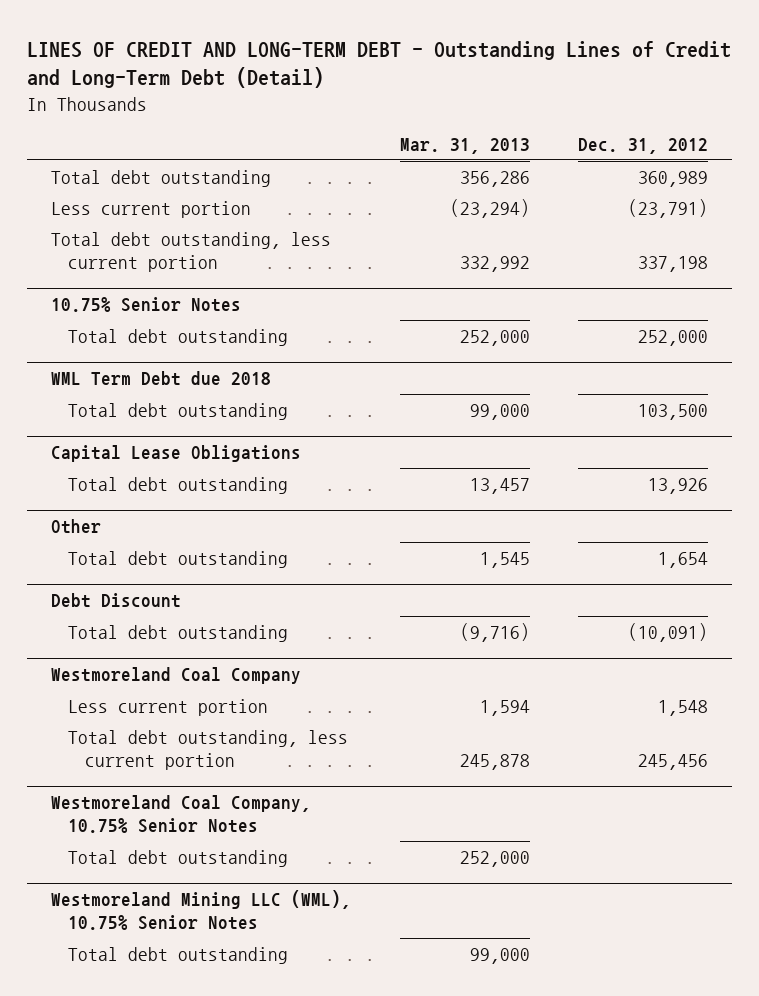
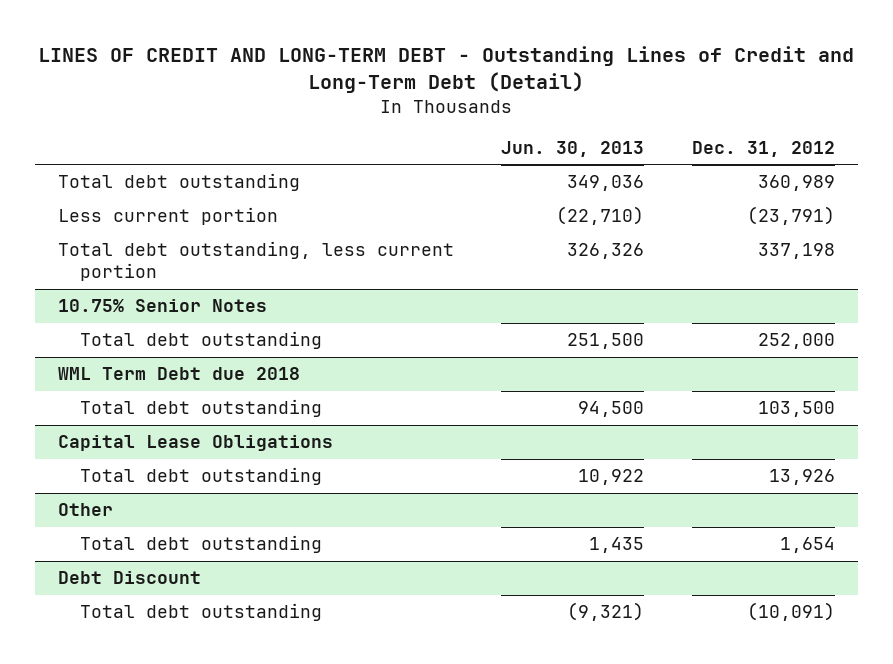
[399,137,530,154] Mar. 31, 2013 -> none
none -> [501,140,645,157] Jun. 30, 2013
[50,667,301,685] Westmoreland Coal Company -> none
[68,698,269,716] Less current portion -> none
[68,729,349,770] Total debt outstanding, less current portion -> none
[50,795,311,834] Westmoreland Coal Company, 10.75% Senior Notes -> none
[68,849,289,867] Total debt outstanding -> none
[50,890,351,931] Westmoreland Mining LLC (WML), 10.75% Senior Notes -> none
[68,946,289,964] Total debt outstanding -> none

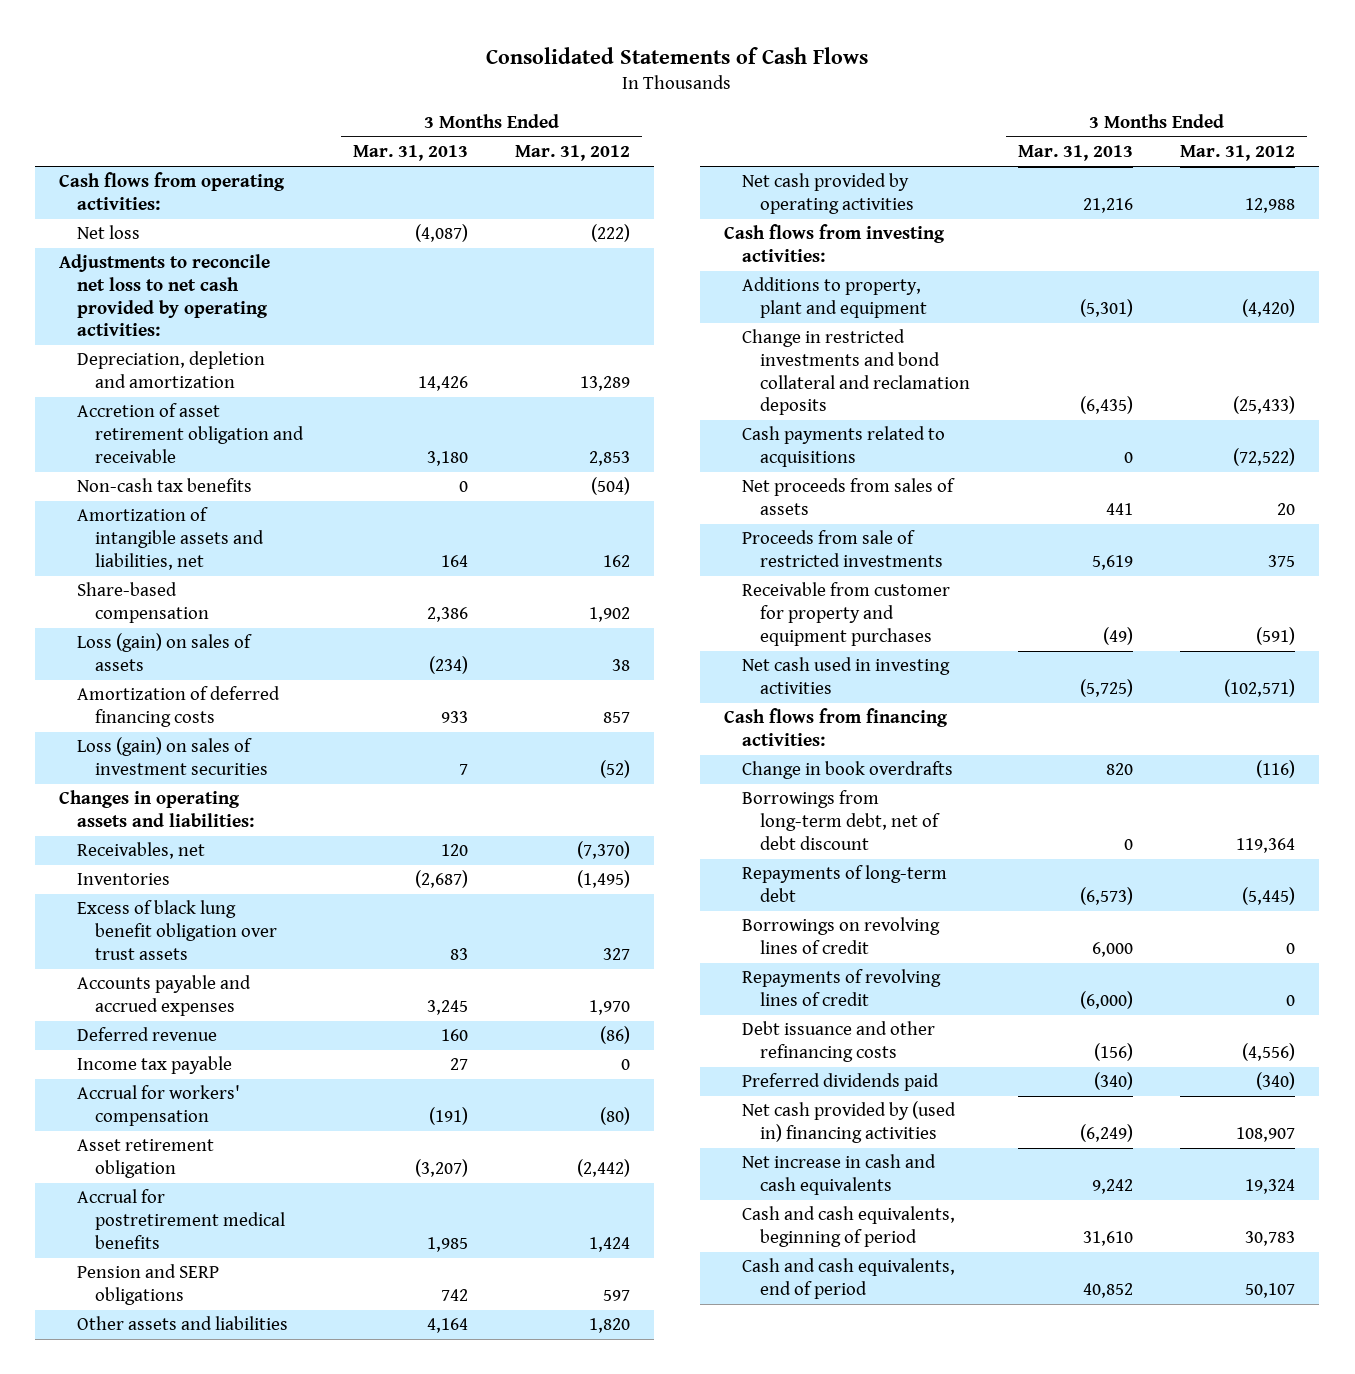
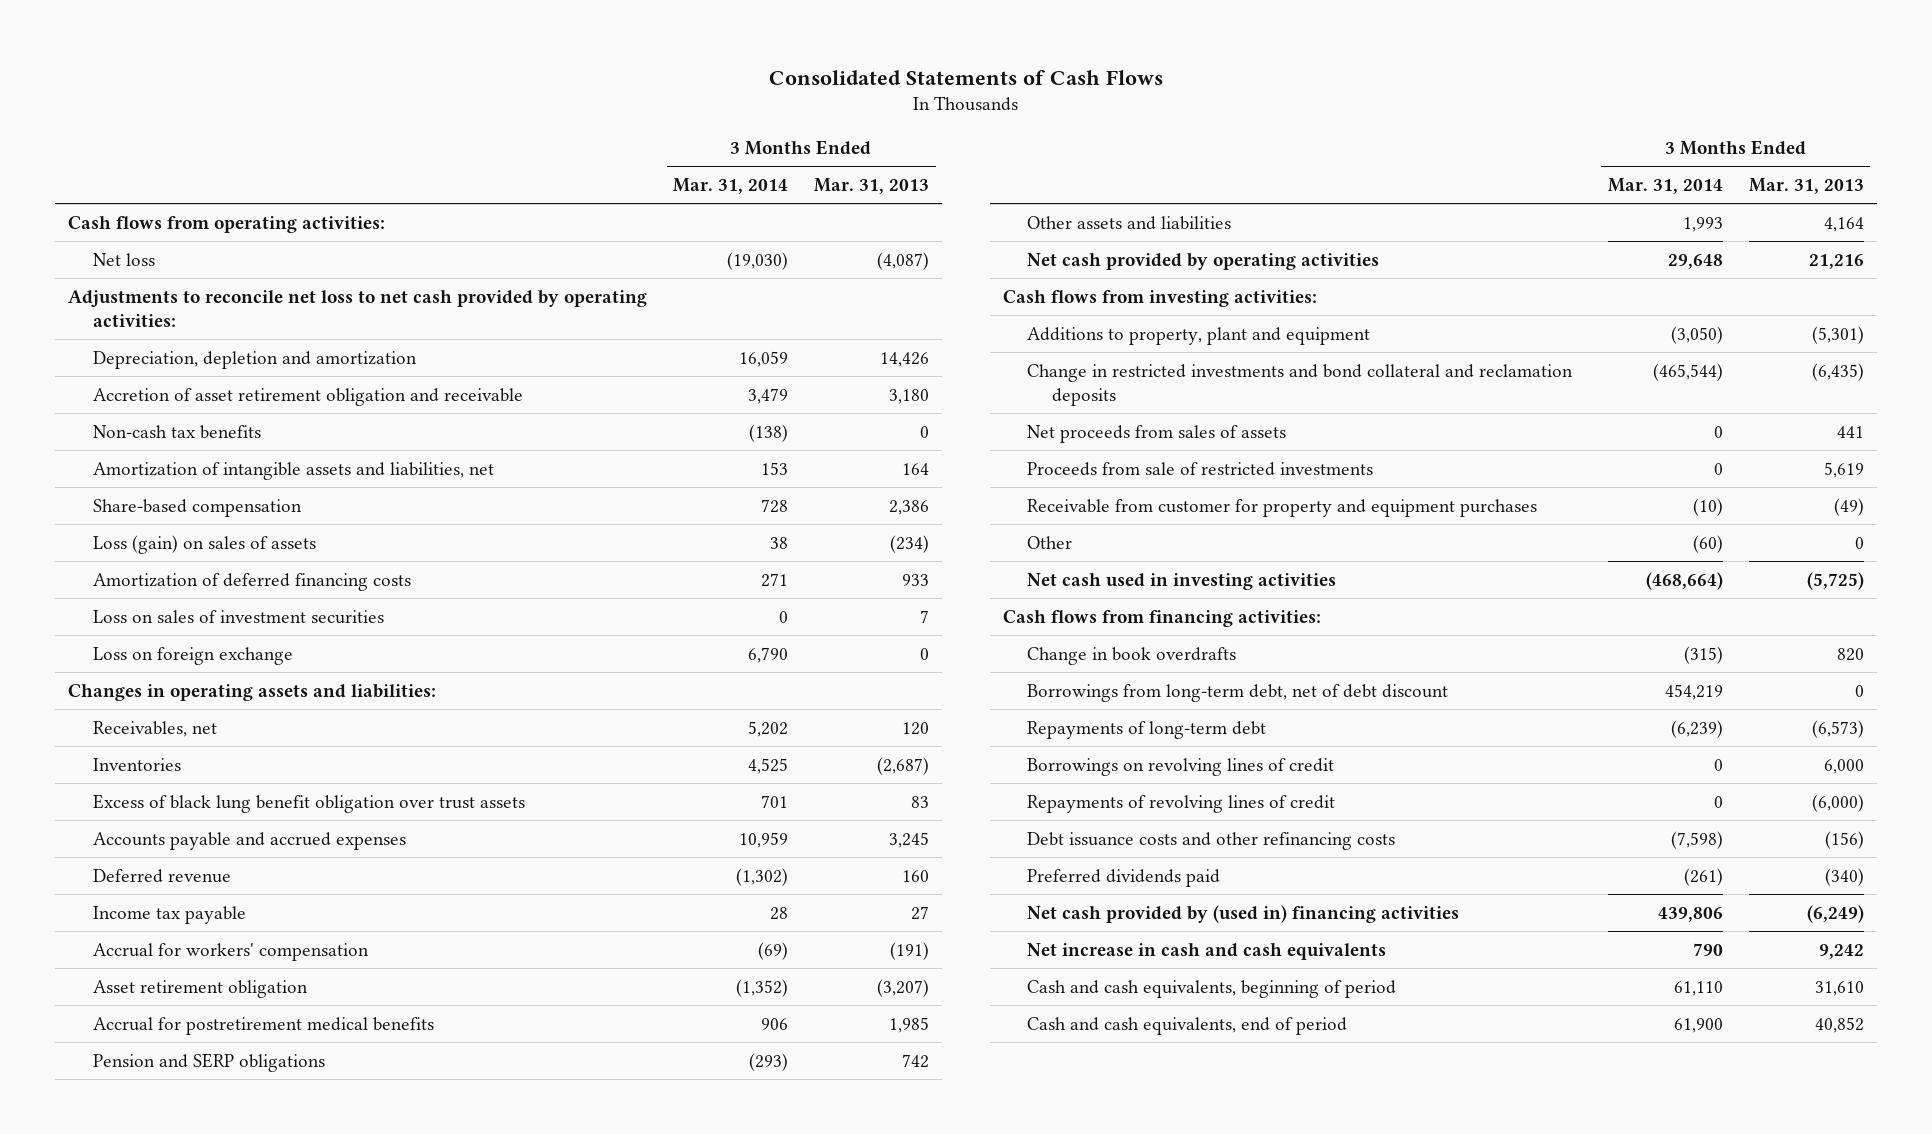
[515,145,631,162] Mar. 31, 2012 -> none
none -> [673,178,789,195] Mar. 31, 2014
[77,737,269,776] Loss (gain) on sales of investment securities -> [92,609,384,624] Loss on sales of investment securities
none -> [92,646,293,665] Loss on foreign exchange
[742,426,946,468] Cash payments related to acquisitions -> none
none -> [1027,535,1073,549] Other
[742,1021,936,1063] Debt issuance and other refinancing costs -> [1027,831,1396,850] Debt issuance costs and other refinancing costs

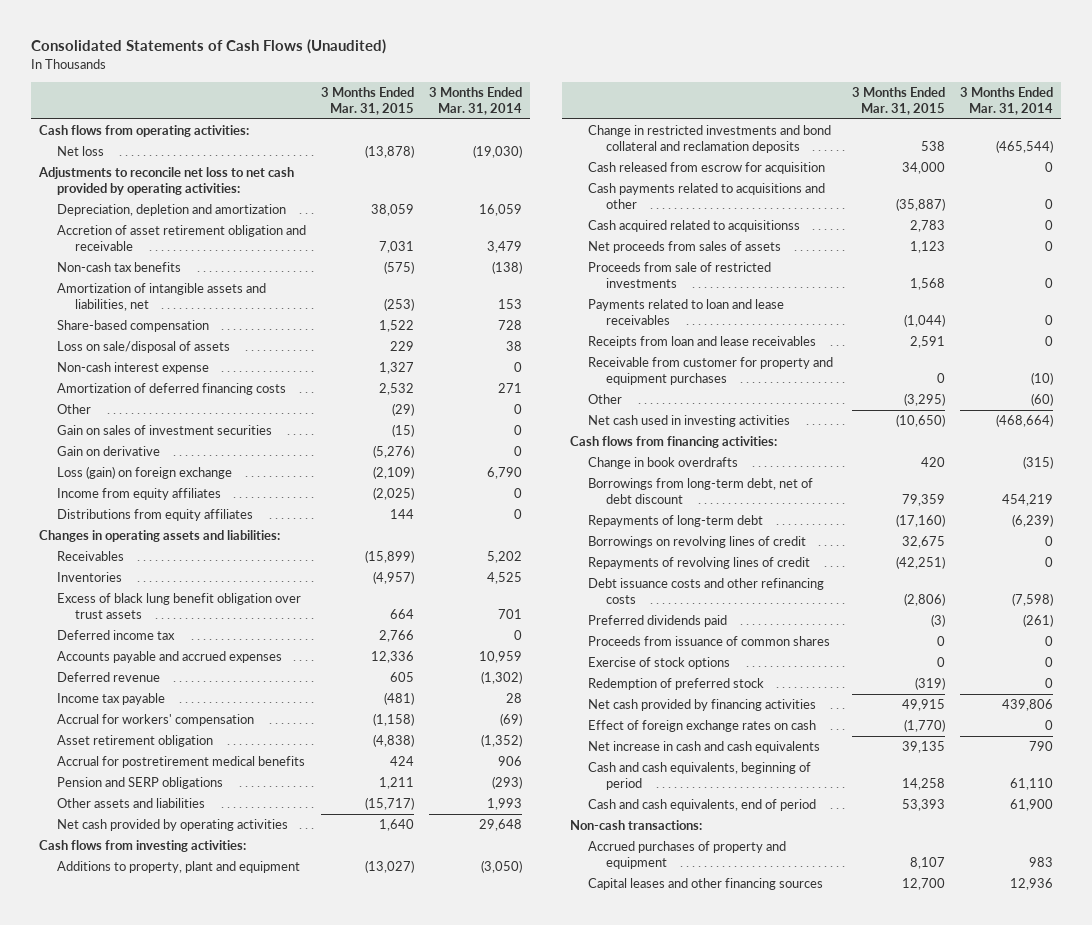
[769,69,1164,85] Consolidated Statements of Cash Flows -> [31,39,387,55] Consolidated Statements of Cash Flows (Unaudited)
[814,178,930,195] Mar. 31, 2013 -> none
none -> [321,86,415,115] 3 Months Ended Mar. 31, 2015
[92,534,316,554] Loss (gain) on sales of assets -> [56,341,230,354] Loss on sale/disposal of assets
none -> [56,362,209,375] Non-cash interest expense
none -> [56,404,91,415] Other
[92,609,384,624] Loss on sales of investment securities -> [56,425,272,436] Gain on sales of investment securities
none -> [56,446,160,457] Gain on derivative
[92,646,293,665] Loss on foreign exchange -> [56,466,232,480] Loss (gain) on foreign exchange
none -> [56,488,221,501] Income from equity affiliates
none -> [56,509,253,522] Distributions from equity affiliates
[92,720,217,737] Receivables, net -> [56,551,124,562] Receivables
none -> [56,630,175,641] Deferred income tax
none -> [587,162,825,175] Cash released from escrow for acquisition
none -> [587,183,825,210] Cash payments related to acquisitions and other
none -> [587,220,800,233] Cash acquired related to acquisitionss
none -> [587,299,784,326] Payments related to loan and lease receivables
none -> [587,336,816,349] Receipts from loan and lease receivables
none -> [587,636,830,647] Proceeds from issuance of common shares
none -> [587,657,730,670] Exercise of stock options
none -> [587,678,764,691] Redemption of preferred stock
[1027,904,1460,923] Net cash provided by (used in) financing activities -> [587,699,816,712] Net cash provided by financing activities
none -> [587,720,816,733] Effect of foreign exchange rates on cash
none -> [569,820,702,831] Non-cash transactions:
none -> [587,841,786,870] Accrued purchases of property and equipment
none -> [587,878,823,891] Capital leases and other financing sources

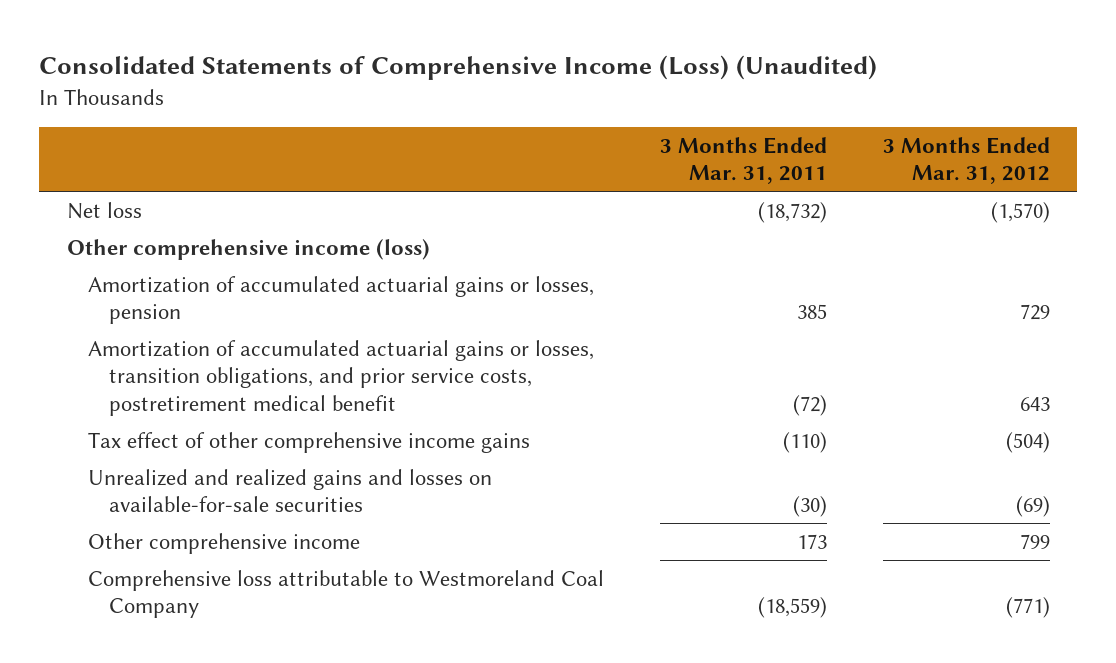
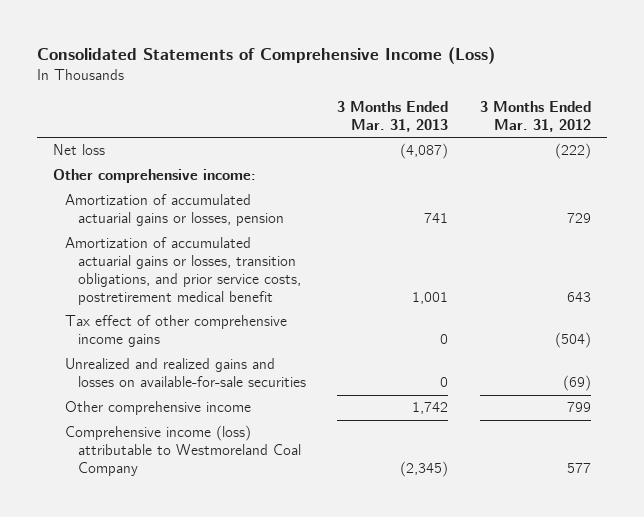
[39,55,878,81] Consolidated Statements of Comprehensive Income (Loss) (Unaudited) -> [37,47,496,65] Consolidated Statements of Comprehensive Income (Loss)
[659,136,827,185] 3 Months Ended Mar. 31, 2011 -> none
none -> [337,101,449,133] 3 Months Ended Mar. 31, 2013
[990,201,1050,223] (1,570) -> [555,143,592,160] (222)
[66,238,430,260] Other comprehensive income (loss) -> [53,169,257,184] Other comprehensive income:
[88,569,605,619] Comprehensive loss attributable to Westmoreland Coal Company -> [65,425,301,477] Comprehensive income (loss) attributable to Westmoreland Coal Company
[1005,597,1050,619] (771) -> [567,463,592,474] 577

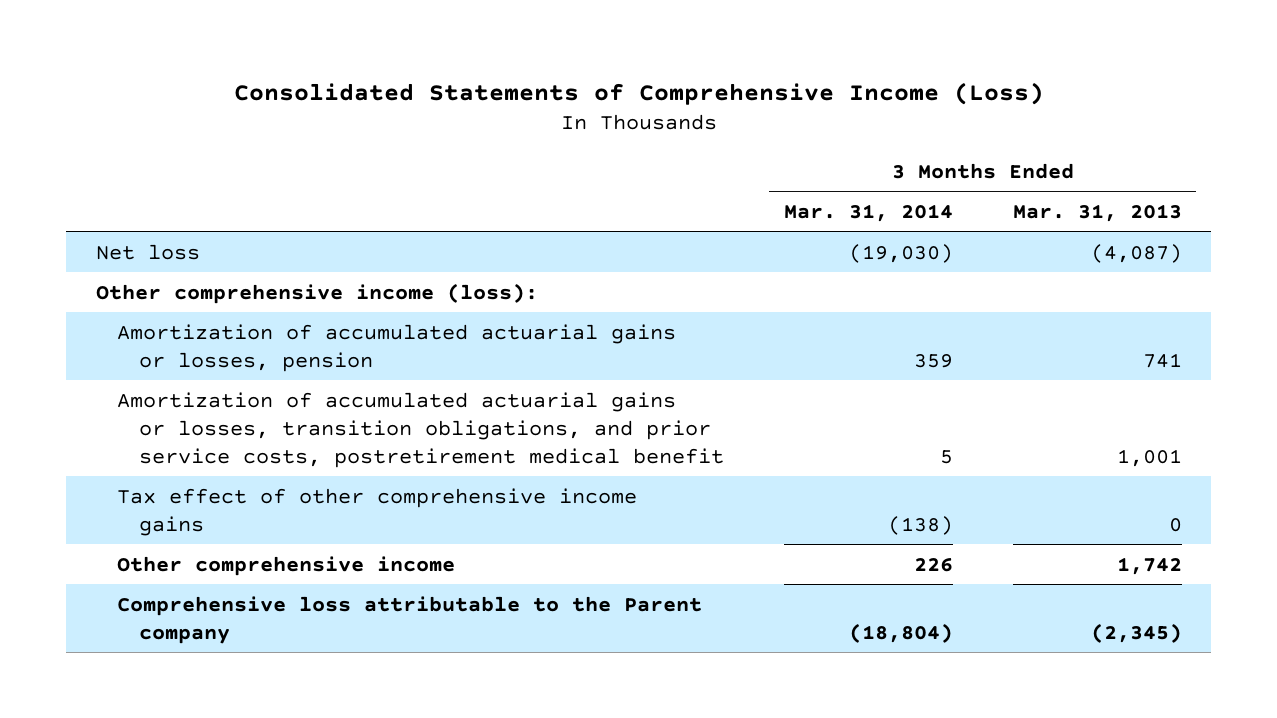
[480,101,592,133] 3 Months Ended Mar. 31, 2012 -> none
none -> [783,203,953,222] Mar. 31, 2014
[53,169,257,184] Other comprehensive income: -> [95,282,538,304] Other comprehensive income (loss):
[65,358,306,388] Unrealized and realized gains and losses on available-for-sale securities -> none
[65,425,301,477] Comprehensive income (loss) attributable to Westmoreland Coal Company -> [117,595,703,644] Comprehensive loss attributable to the Parent company

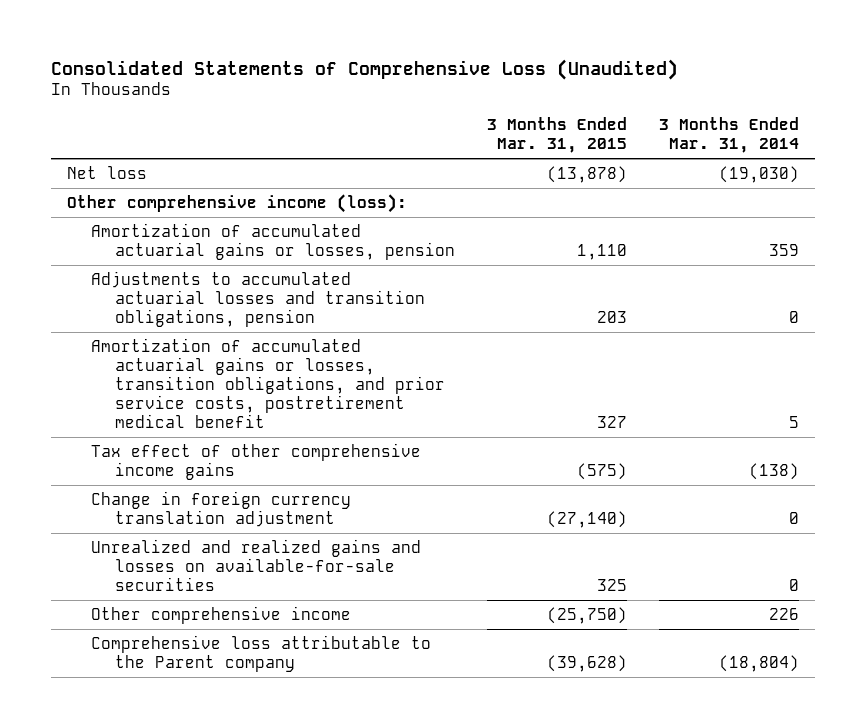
[233,81,1044,105] Consolidated Statements of Comprehensive Income (Loss) -> [50,58,678,80] Consolidated Statements of Comprehensive Loss (Unaudited)
[1012,203,1182,222] Mar. 31, 2013 -> none
none -> [487,117,628,154] 3 Months Ended Mar. 31, 2015
none -> [91,270,426,327] Adjustments to accumulated actuarial losses and transition obligations, pension
none -> [91,490,352,527] Change in foreign currency translation adjustment
none -> [91,538,422,591] Unrealized and realized gains and losses on available-for-sale securities

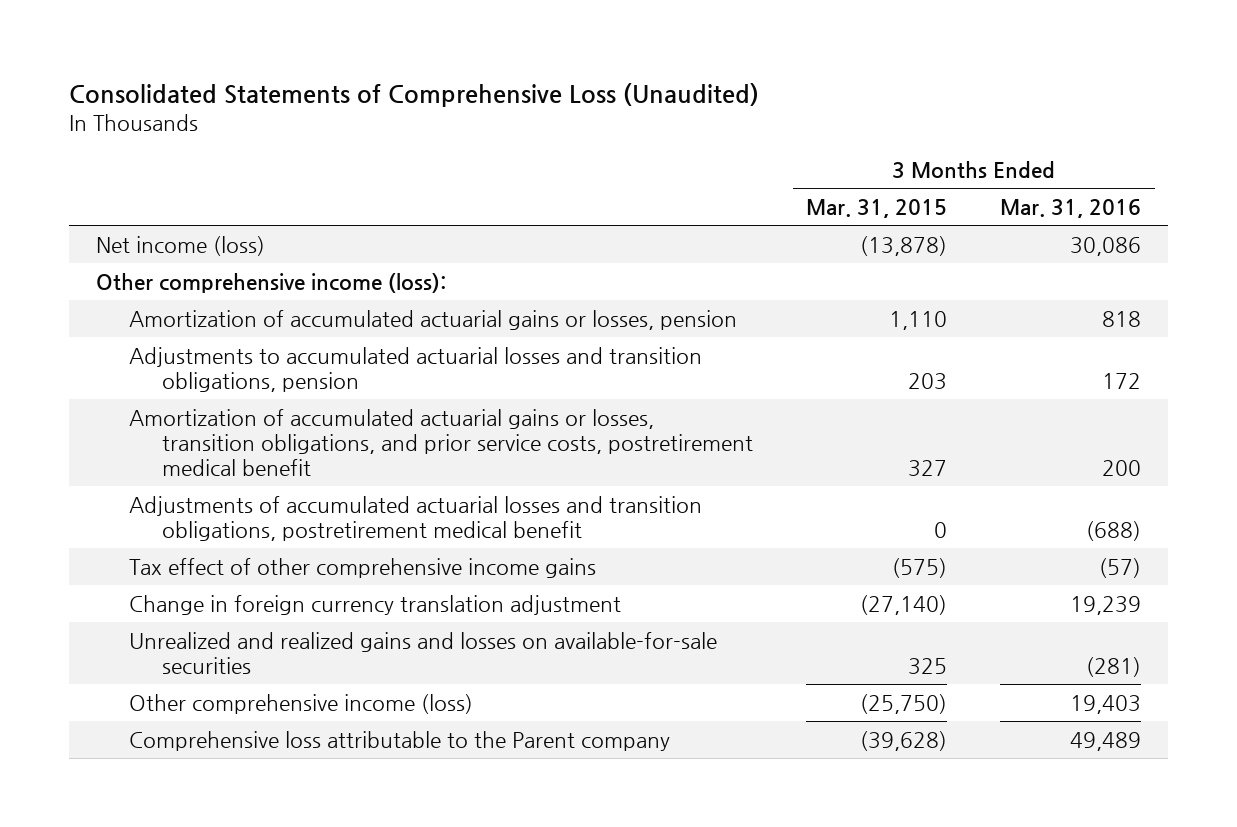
[659,117,800,154] 3 Months Ended Mar. 31, 2014 -> none
none -> [1000,198,1142,218] Mar. 31, 2016
[66,165,147,179] Net loss -> [95,235,265,256] Net income (loss)
none -> [128,495,702,541] Adjustments of accumulated actuarial losses and transition obligations, postretirement medical benefit
[91,605,352,624] Other comprehensive income -> [128,693,473,714] Other comprehensive income (loss)

